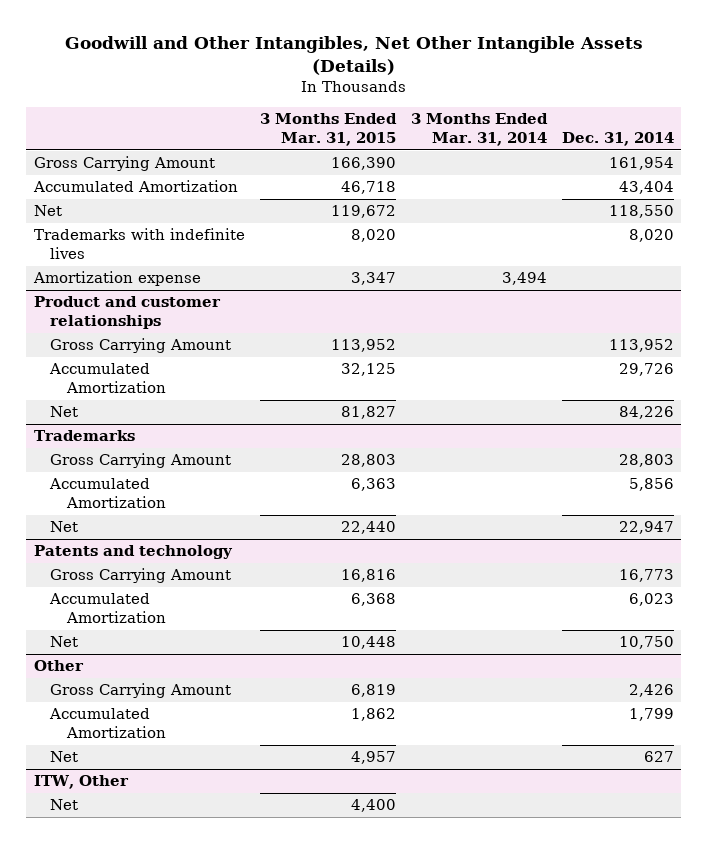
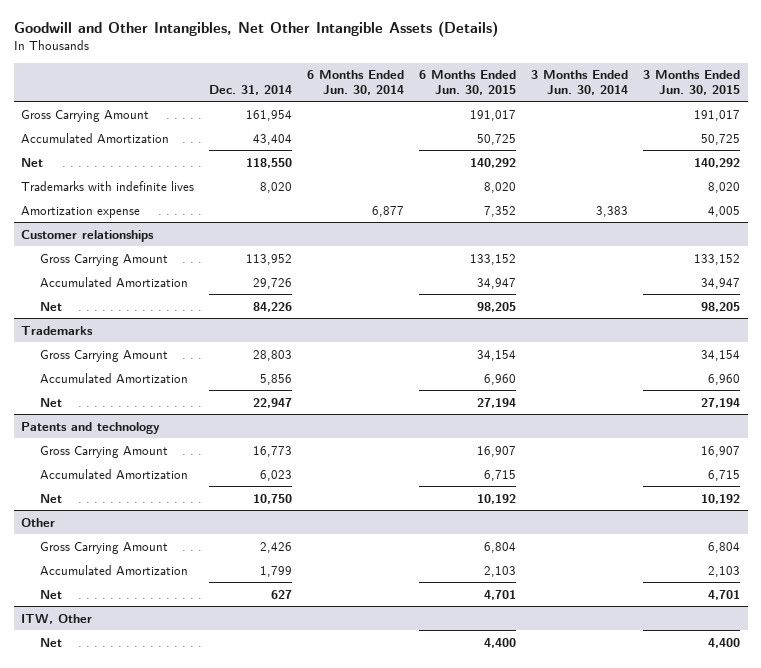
[259,113,397,147] 3 Months Ended Mar. 31, 2015 -> none
[410,113,548,147] 3 Months Ended Mar. 31, 2014 -> none
none -> [307,70,405,95] 6 Months Ended Jun. 30, 2014
none -> [419,70,517,95] 6 Months Ended Jun. 30, 2015
none -> [531,70,629,95] 3 Months Ended Jun. 30, 2014
none -> [643,70,741,95] 3 Months Ended Jun. 30, 2015
[33,296,221,330] Product and customer relationships -> [21,229,155,242] Customer relationships

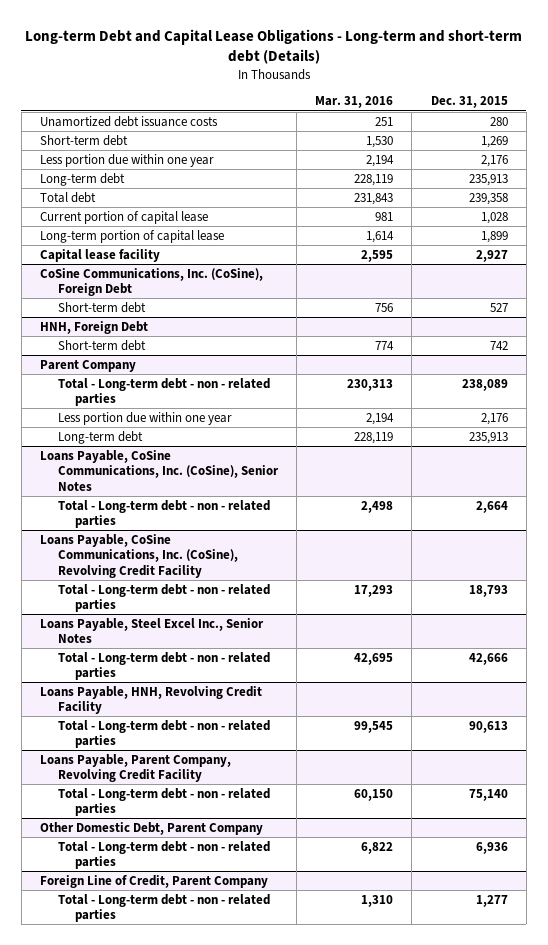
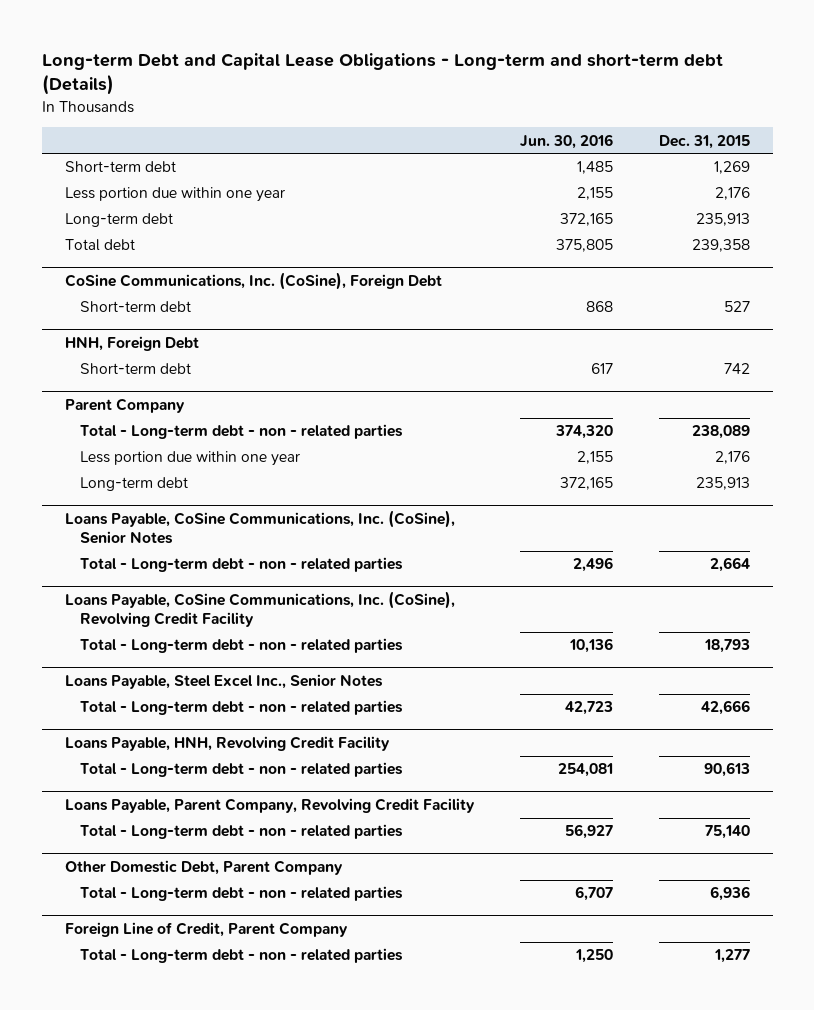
[315,96,394,109] Mar. 31, 2016 -> none
none -> [519,133,613,149] Jun. 30, 2016
[39,115,218,127] Unamortized debt issuance costs -> none
[39,210,208,224] Current portion of capital lease -> none
[39,229,224,243] Long-term portion of capital lease -> none
[39,248,160,262] Capital lease facility -> none

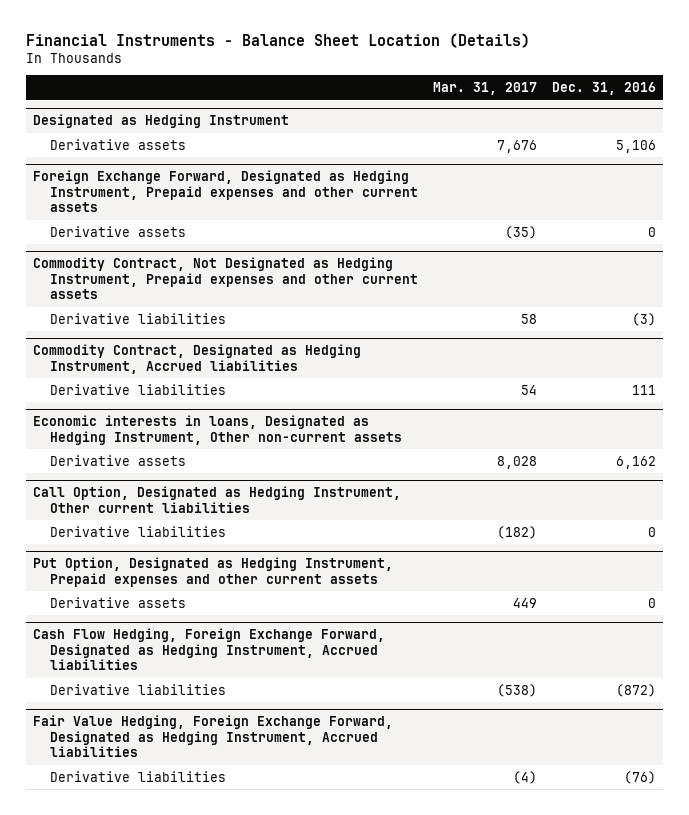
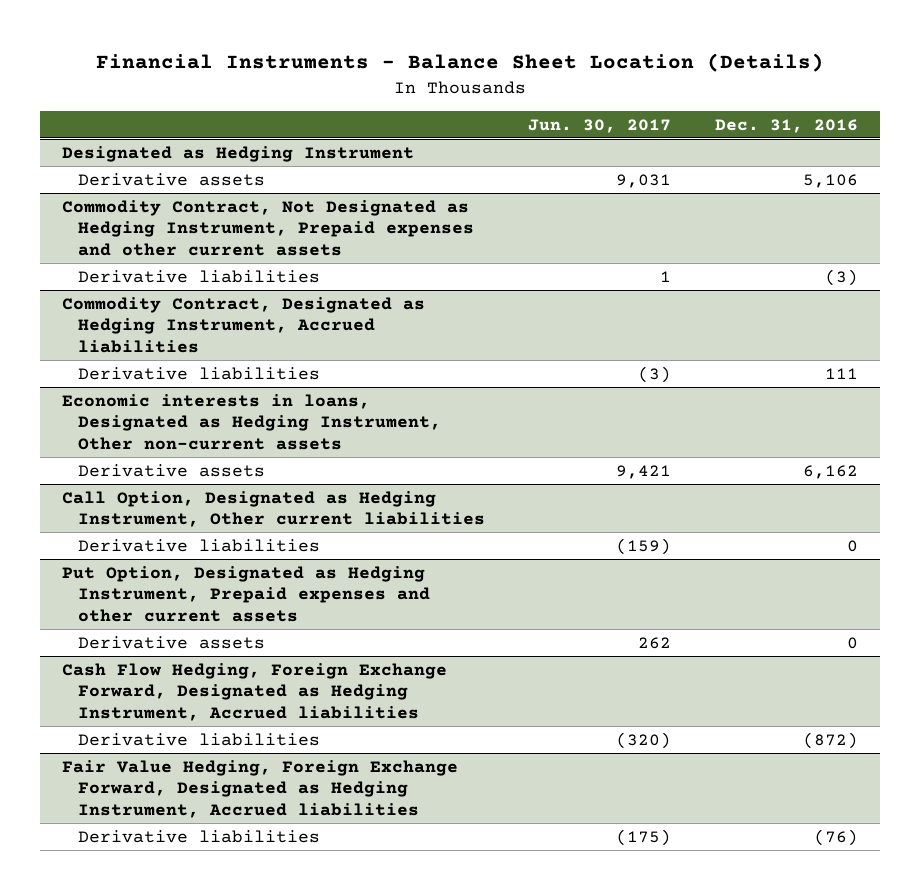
[432,82,537,96] Mar. 31, 2017 -> none
none -> [528,118,672,133] Jun. 30, 2017
[33,170,419,213] Foreign Exchange Forward, Designated as Hedging Instrument, Prepaid expenses and other current assets -> none
[50,225,187,237] Derivative assets -> none

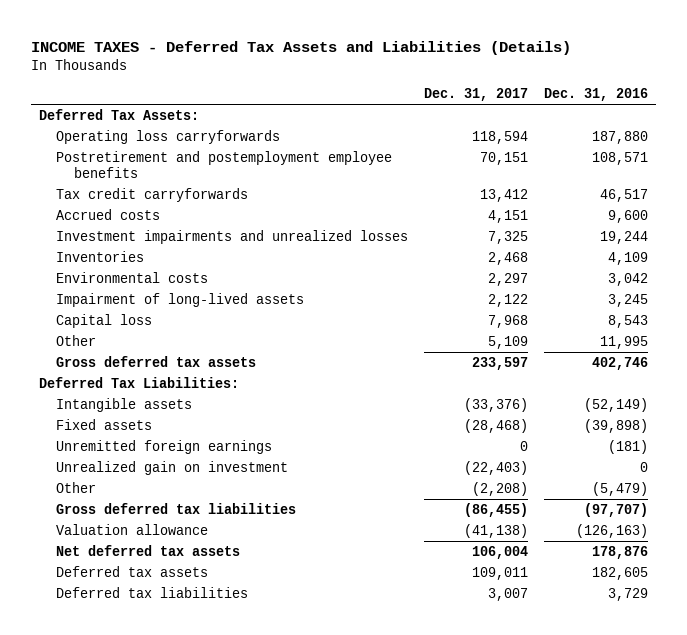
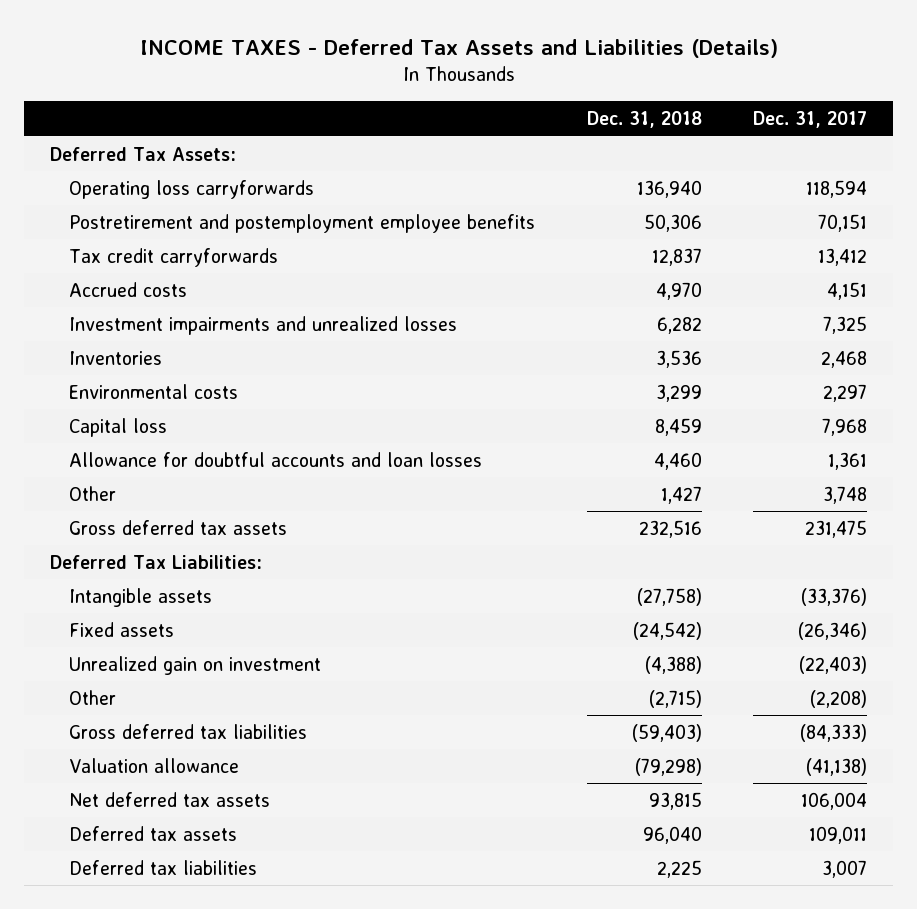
[544,88,649,102] Dec. 31, 2016 -> none
none -> [586,111,702,129] Dec. 31, 2018
[56,292,305,307] Impairment of long-lived assets -> none
none -> [69,451,483,467] Allowance for doubtful accounts and loan losses
[488,335,529,349] 5,109 -> [823,485,868,504] 3,748
[472,356,529,370] 233,597 -> [805,519,868,538] 231,475
[56,439,273,454] Unremitted foreign earnings -> none
[464,418,529,433] (28,468) -> [798,621,868,640] (26,346)
[464,502,529,517] (86,455) -> [800,723,868,742] (84,333)

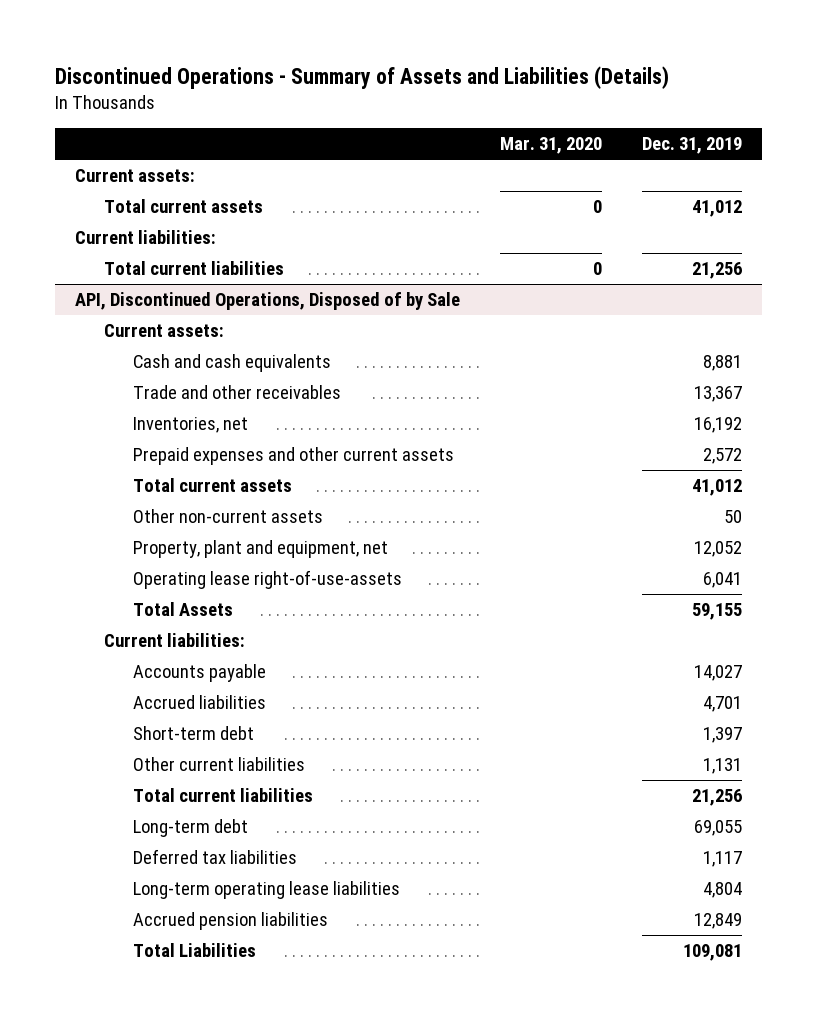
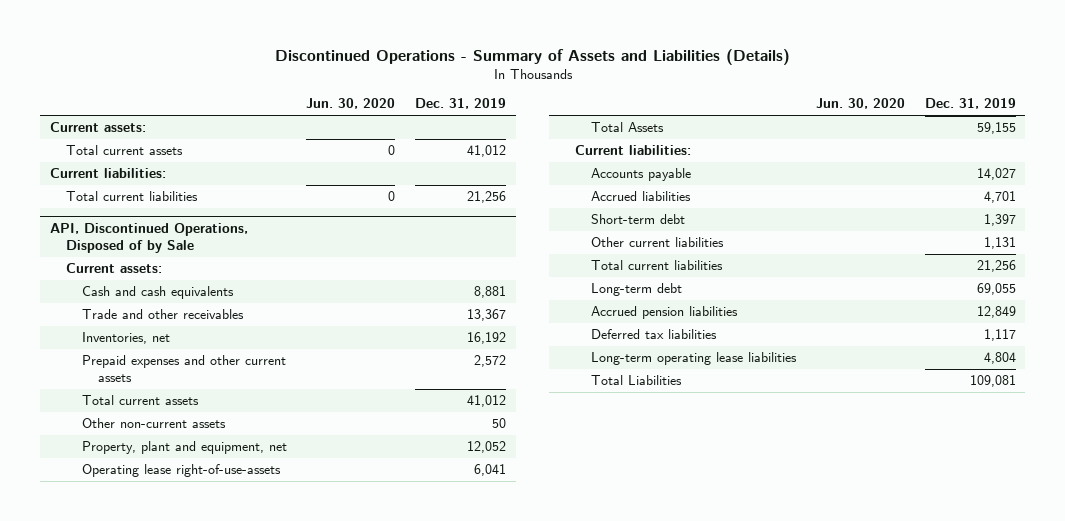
[500,137,603,155] Mar. 31, 2020 -> none
none -> [306,98,396,110] Jun. 30, 2020
[133,912,329,931] Accrued pension liabilities -> [591,306,739,320] Accrued pension liabilities

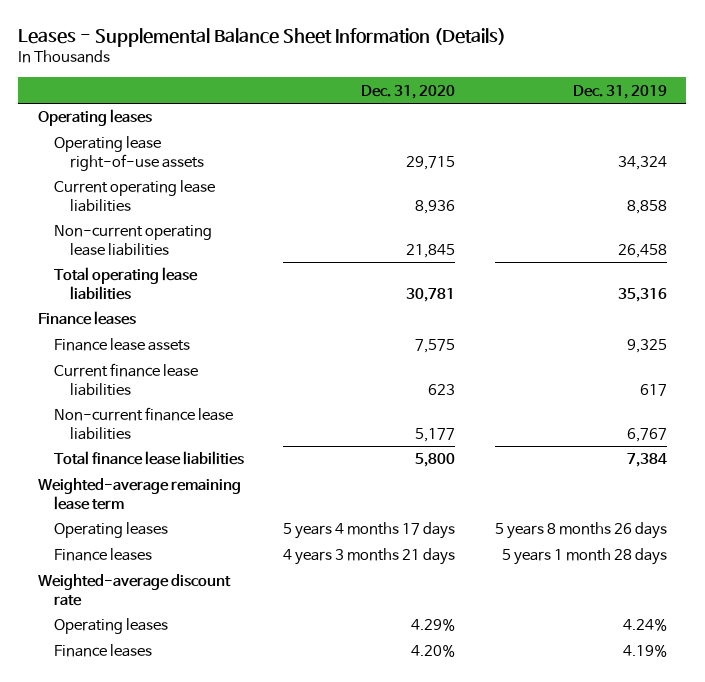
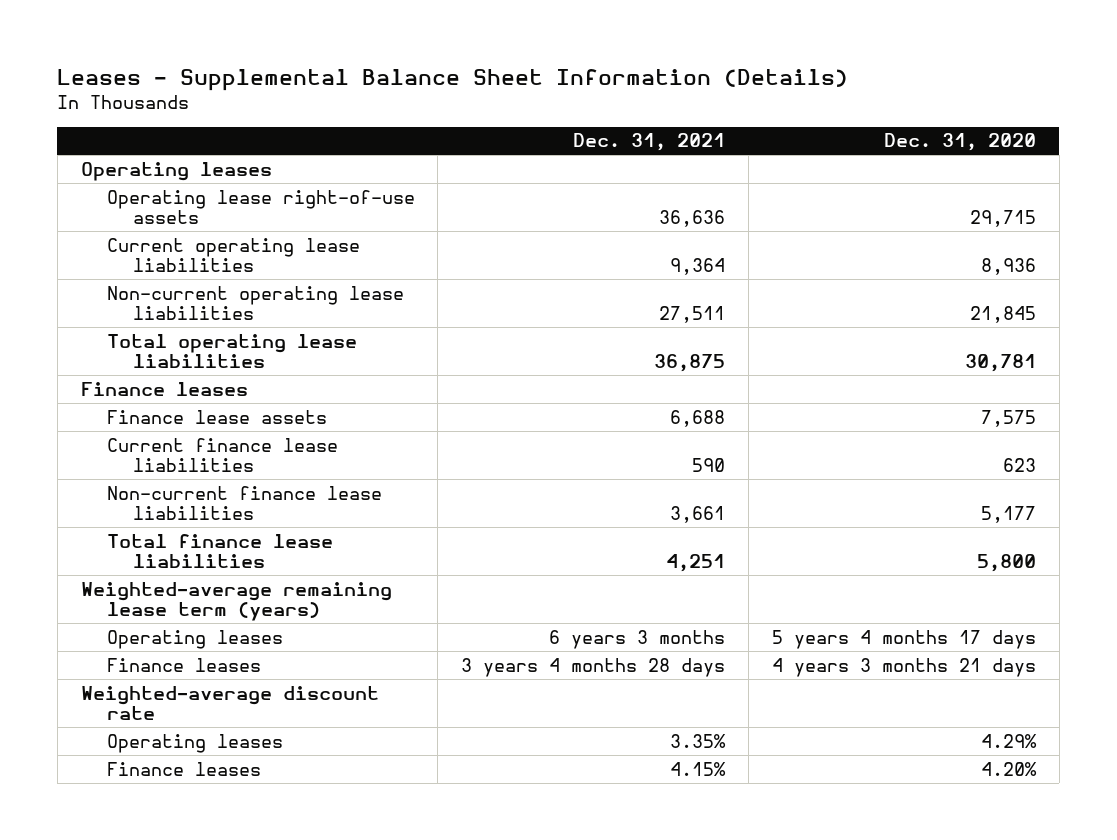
[572,84,667,99] Dec. 31, 2019 -> none
none -> [573,133,726,152] Dec. 31, 2021
[37,478,241,510] Weighted-average remaining lease term -> [80,581,392,622] Weighted-average remaining lease term (years)

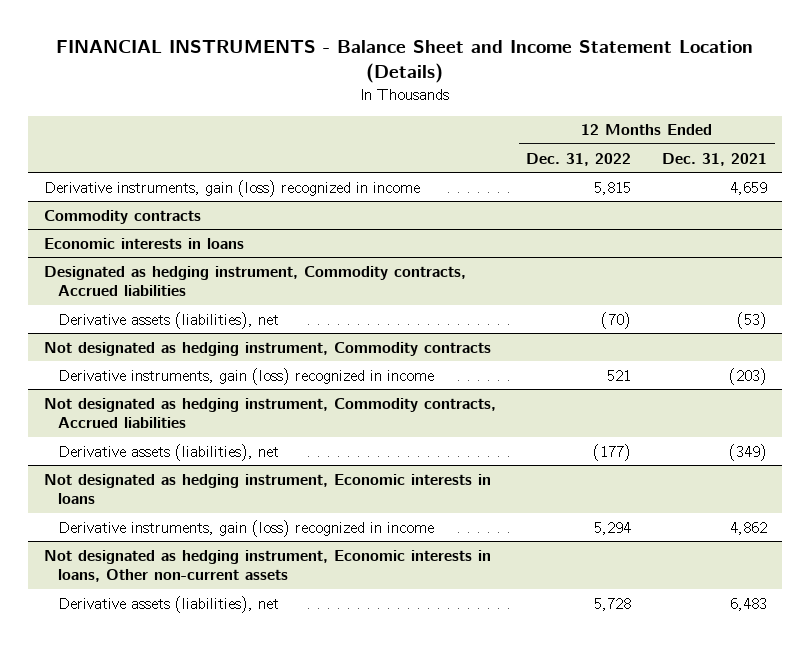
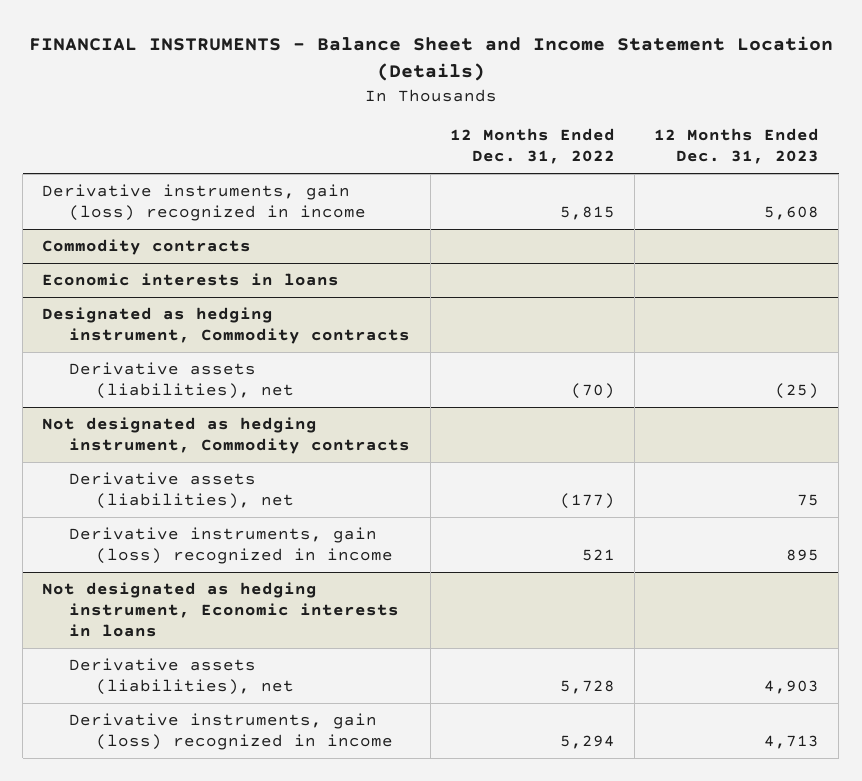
[661,152,767,166] Dec. 31, 2021 -> none
none -> [654,128,820,165] 12 Months Ended Dec. 31, 2023
[43,265,466,297] Designated as hedging instrument, Commodity contracts, Accrued liabilities -> [42,307,411,345] Designated as hedging instrument, Commodity contracts
[43,397,496,429] Not designated as hedging instrument, Commodity contracts, Accrued liabilities -> none
[58,367,435,385] Derivative instruments, gain (loss) recognized in income -> [69,527,394,565] Derivative instruments, gain (loss) recognized in income
[43,549,491,583] Not designated as hedging instrument, Economic interests in loans, Other non-current assets -> none
[58,519,435,537] Derivative instruments, gain (loss) recognized in income -> [69,713,394,751] Derivative instruments, gain (loss) recognized in income

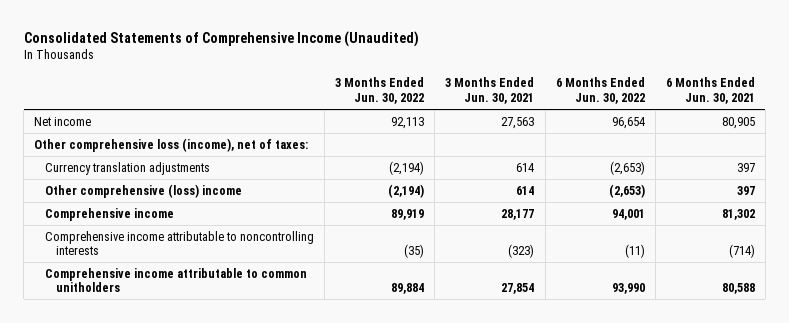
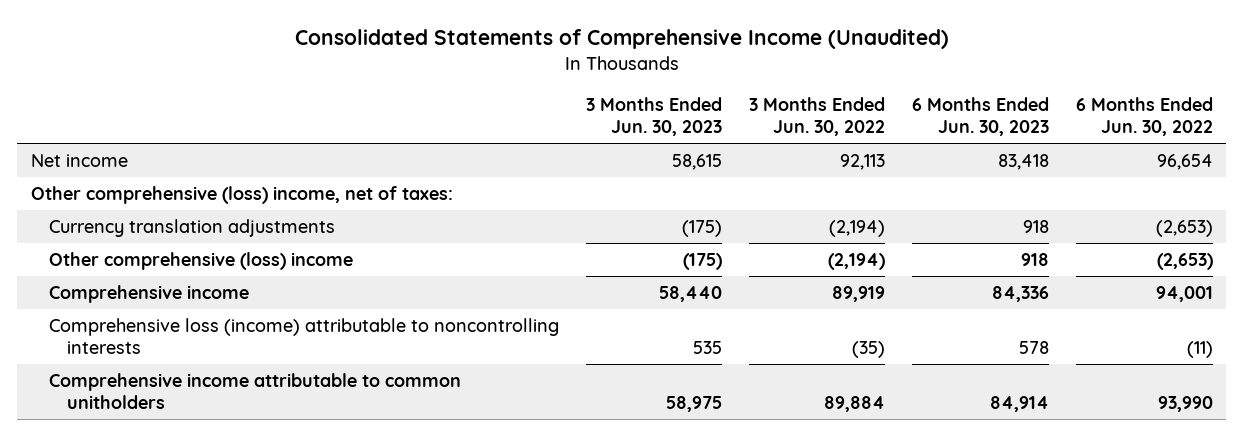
[445,77,535,105] 3 Months Ended Jun. 30, 2021 -> none
[665,77,755,105] 6 Months Ended Jun. 30, 2021 -> none
none -> [585,97,722,136] 3 Months Ended Jun. 30, 2023
none -> [911,97,1049,136] 6 Months Ended Jun. 30, 2023
[34,137,309,152] Other comprehensive loss (income), net of taxes: -> [30,186,453,205] Other comprehensive (loss) income, net of taxes:
[45,230,315,256] Comprehensive income attributable to noncontrolling interests -> [48,318,559,354] Comprehensive loss (income) attributable to noncontrolling interests

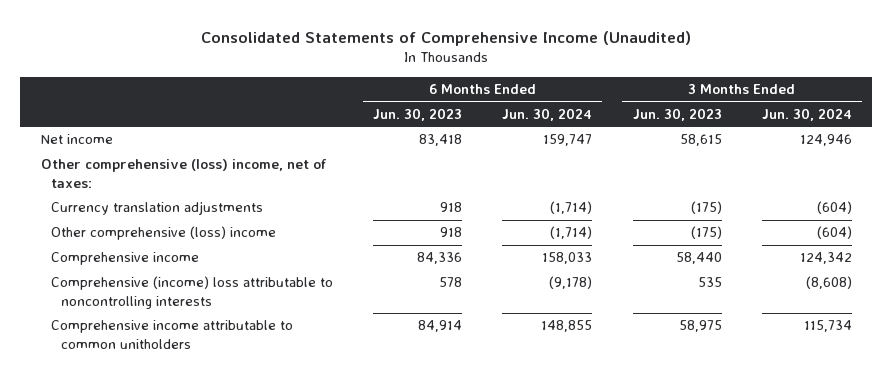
[748,97,885,136] 3 Months Ended Jun. 30, 2022 -> none
[1075,97,1213,136] 6 Months Ended Jun. 30, 2022 -> none
none -> [502,107,593,121] Jun. 30, 2024
none -> [761,107,852,121] Jun. 30, 2024
[48,318,559,354] Comprehensive loss (income) attributable to noncontrolling interests -> [50,276,333,309] Comprehensive (income) loss attributable to noncontrolling interests

